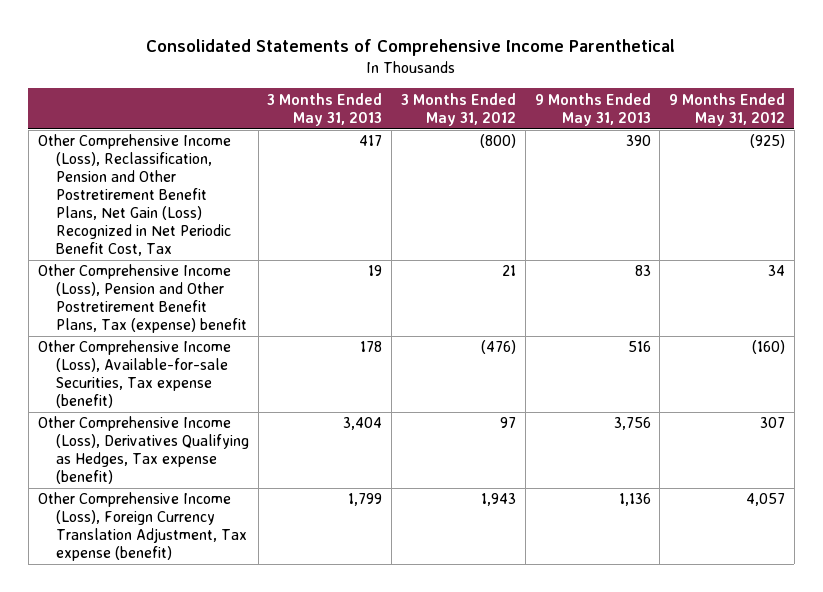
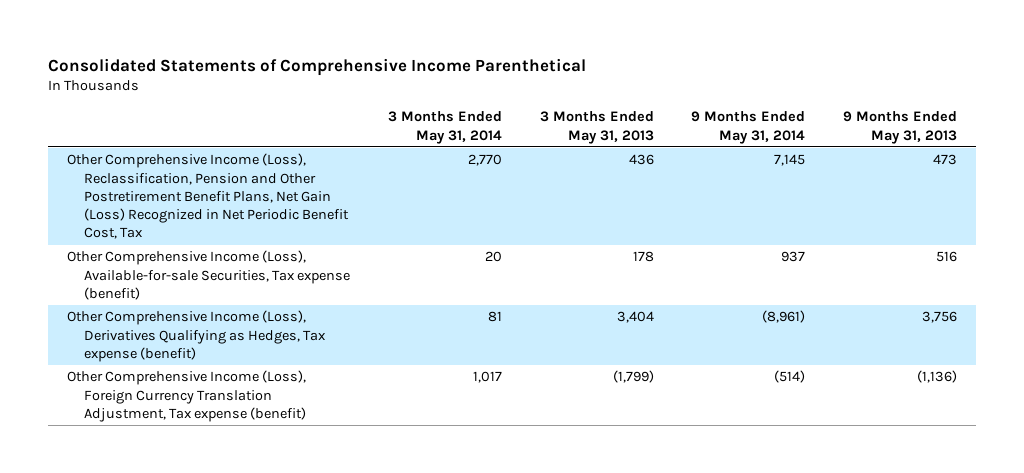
[401,92,517,126] 3 Months Ended May 31, 2012 -> none
[669,92,786,126] 9 Months Ended May 31, 2012 -> none
none -> [387,111,502,144] 3 Months Ended May 31, 2014
none -> [691,111,806,144] 9 Months Ended May 31, 2014
[37,264,247,334] Other Comprehensive Income (Loss), Pension and Other Postretirement Benefit Plans, Tax (expense) benefit -> none
[359,135,383,147] 417 -> [628,154,654,166] 436
[625,135,651,147] 390 -> [932,154,957,166] 473
[348,493,383,507] 1,799 -> [612,370,654,384] (1,799)
[618,493,651,507] 1,136 -> [916,370,957,384] (1,136)

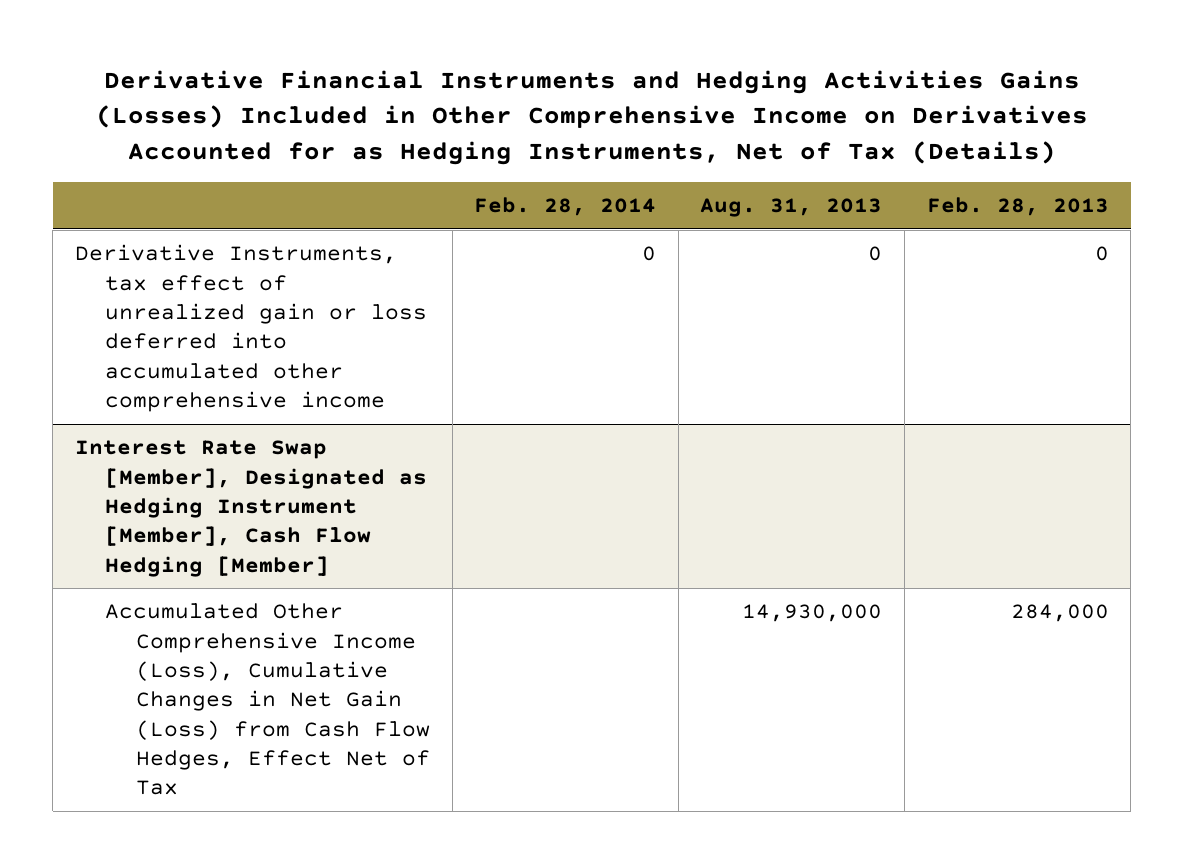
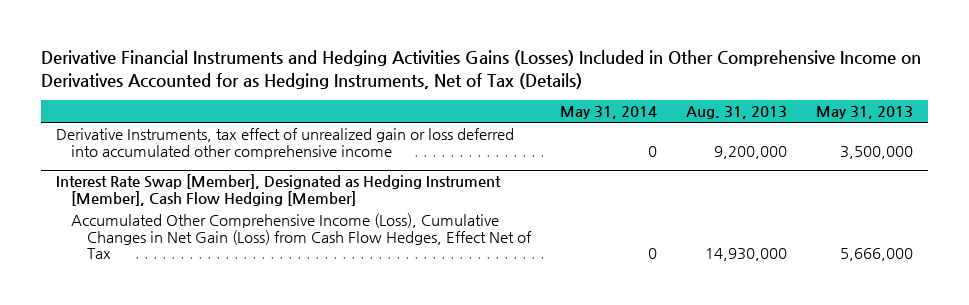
[474,196,657,216] Feb. 28, 2014 -> none
[926,196,1109,216] Feb. 28, 2013 -> none
none -> [559,106,657,120] May 31, 2014
none -> [816,106,914,120] May 31, 2013
[868,246,883,262] 0 -> [713,145,787,159] 9,200,000

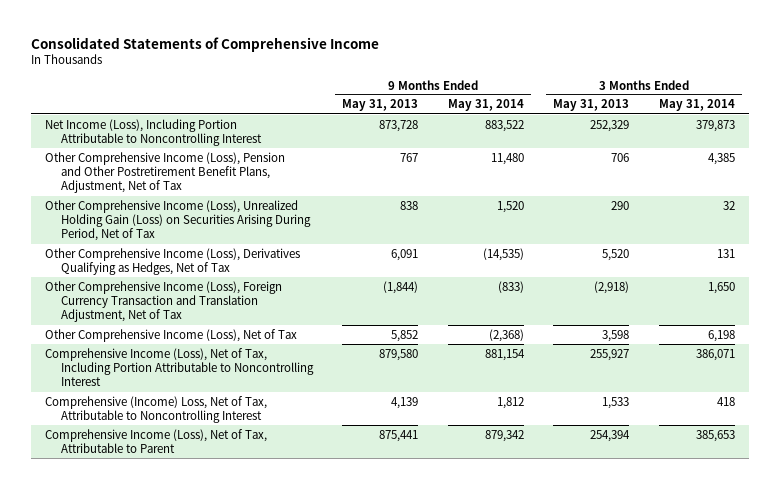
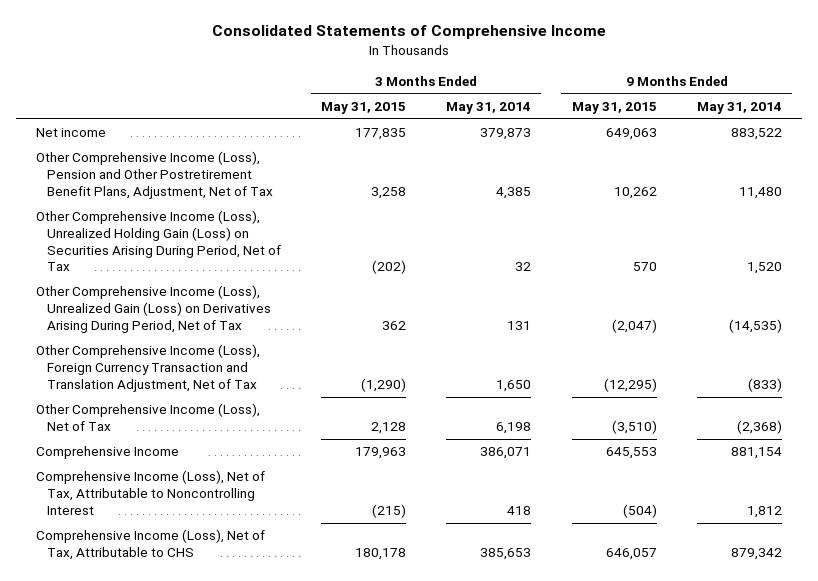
[342,99,419,112] May 31, 2013 -> none
[553,99,630,112] May 31, 2013 -> none
none -> [320,101,406,114] May 31, 2015
none -> [571,101,657,114] May 31, 2015
[45,118,263,147] Net Income (Loss), Including Portion Attributable to Noncontrolling Interest -> [35,128,106,138] Net income
[45,247,301,276] Other Comprehensive Income (Loss), Derivatives Qualifying as Hedges, Net of Tax -> [35,285,271,333] Other Comprehensive Income (Loss), Unrealized Gain (Loss) on Derivatives Arising During Period, Net of Tax
[45,347,315,387] Comprehensive Income (Loss), Net of Tax, Including Portion Attributable to Noncontrolling Interest -> [35,446,179,460] Comprehensive Income
[45,395,268,424] Comprehensive (Income) Loss, Net of Tax, Attributable to Noncontrolling Interest -> [35,470,265,515] Comprehensive Income (Loss), Net of Tax, Attributable to Noncontrolling Interest
[45,428,268,454] Comprehensive Income (Loss), Net of Tax, Attributable to Parent -> [35,529,265,561] Comprehensive Income (Loss), Net of Tax, Attributable to CHS

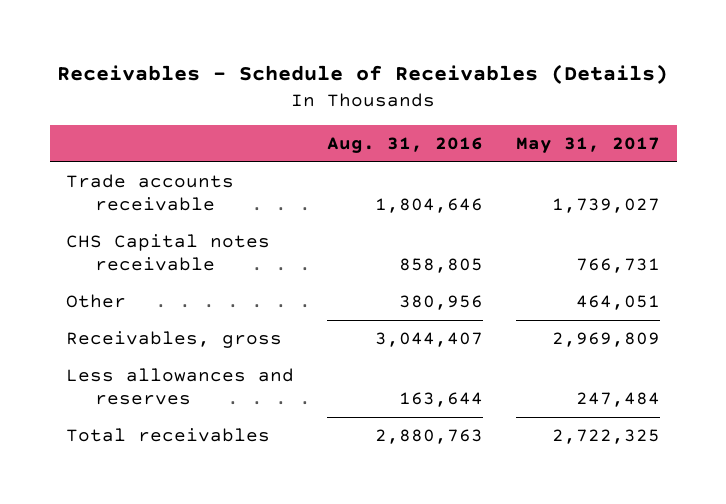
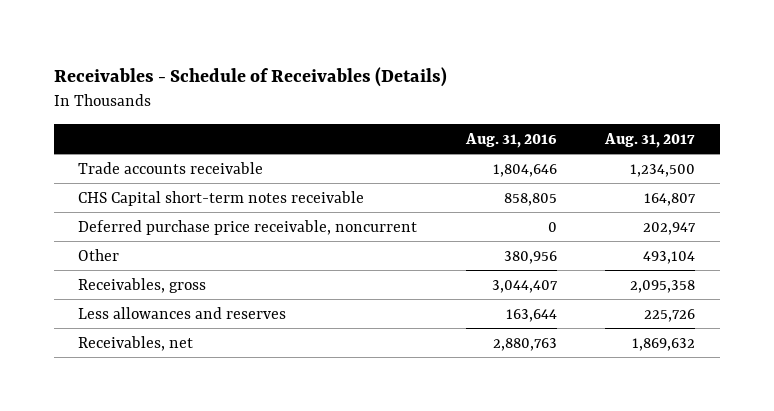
[516,137,661,154] May 31, 2017 -> none
none -> [604,132,696,148] Aug. 31, 2017
[66,234,271,271] CHS Capital notes receivable -> [78,190,365,206] CHS Capital short-term notes receivable
none -> [78,219,418,235] Deferred purchase price receivable, noncurrent
[66,428,271,443] Total receivables -> [78,335,194,351] Receivables, net

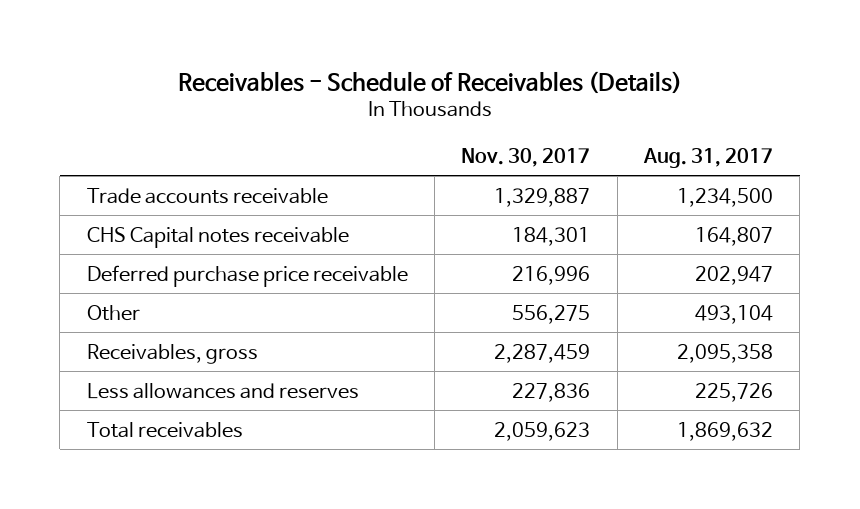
[464,132,557,148] Aug. 31, 2016 -> none
none -> [461,147,591,167] Nov. 30, 2017
[78,190,365,206] CHS Capital short-term notes receivable -> [86,226,349,248] CHS Capital notes receivable
[78,219,418,235] Deferred purchase price receivable, noncurrent -> [86,264,408,287] Deferred purchase price receivable
[78,335,194,351] Receivables, net -> [86,421,243,438] Total receivables

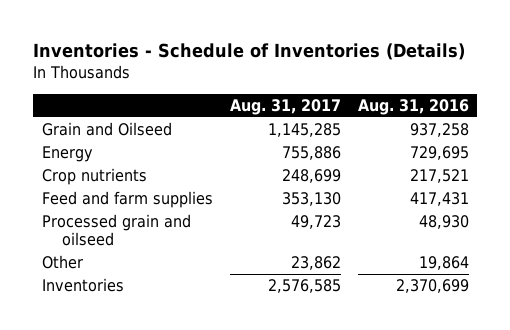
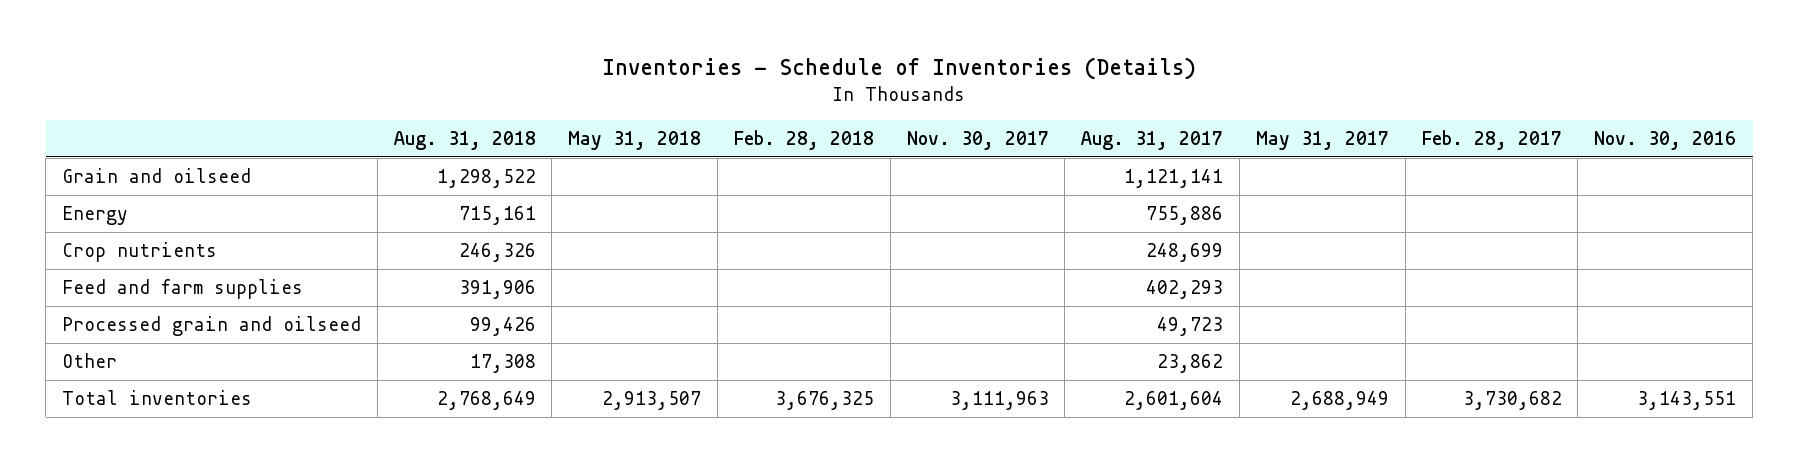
[357,99,469,116] Aug. 31, 2016 -> none
none -> [393,130,536,150] Aug. 31, 2018
none -> [568,130,702,150] May 31, 2018
none -> [733,129,874,150] Feb. 28, 2018
none -> [906,130,1049,150] Nov. 30, 2017
none -> [1255,130,1389,150] May 31, 2017
none -> [1421,129,1562,150] Feb. 28, 2017
none -> [1594,130,1737,150] Nov. 30, 2016
[41,122,172,137] Grain and Oilseed -> [61,168,251,184] Grain and oilseed
[267,123,341,138] 1,145,285 -> [1124,169,1224,189] 1,121,141
[281,192,341,207] 353,130 -> [1146,280,1224,300] 402,293
[41,278,124,293] Inventories -> [61,390,252,406] Total inventories
[267,279,341,294] 2,576,585 -> [1124,391,1224,411] 2,601,604

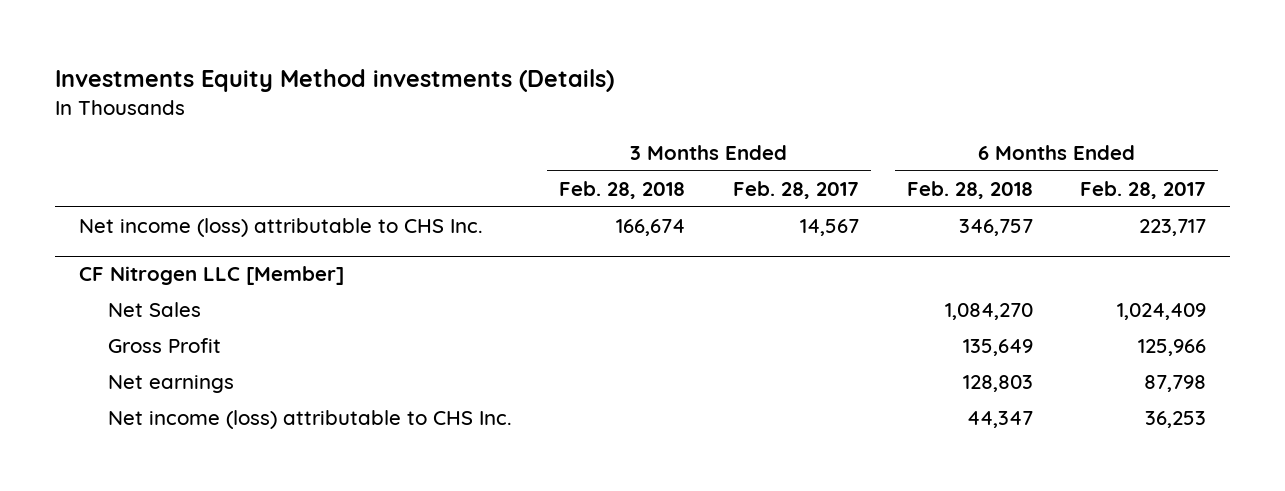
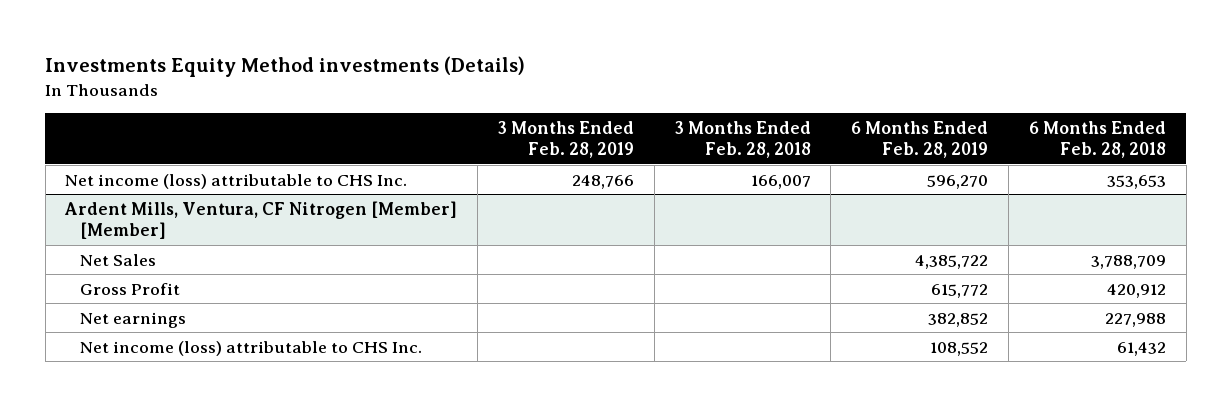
[732,181,859,200] Feb. 28, 2017 -> none
[1080,181,1207,200] Feb. 28, 2017 -> none
none -> [498,120,635,159] 3 Months Ended Feb. 28, 2019
none -> [851,120,989,159] 6 Months Ended Feb. 28, 2019
[78,266,344,286] CF Nitrogen LLC [Member] -> none
[616,219,686,237] 166,674 -> [750,174,811,189] 166,007
[958,219,1033,237] 346,757 -> [1106,174,1166,189] 353,653
none -> [64,200,458,240] Ardent Mills, Ventura, CF Nitrogen [Member] [Member]
[944,303,1033,321] 1,084,270 -> [1090,254,1166,269] 3,788,709
[962,339,1033,357] 135,649 -> [1106,283,1166,298] 420,912
[962,375,1033,393] 128,803 -> [1104,312,1166,327] 227,988
[966,411,1033,429] 44,347 -> [1116,341,1166,356] 61,432

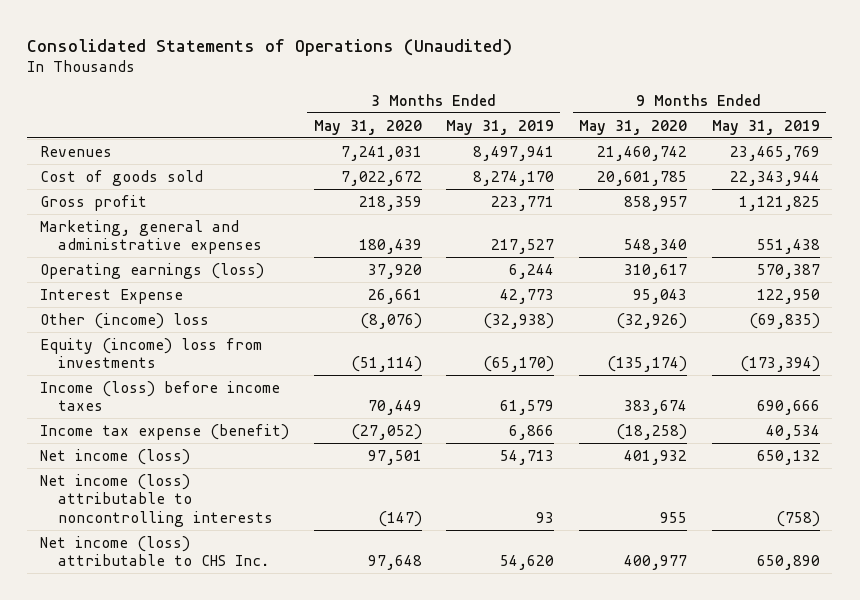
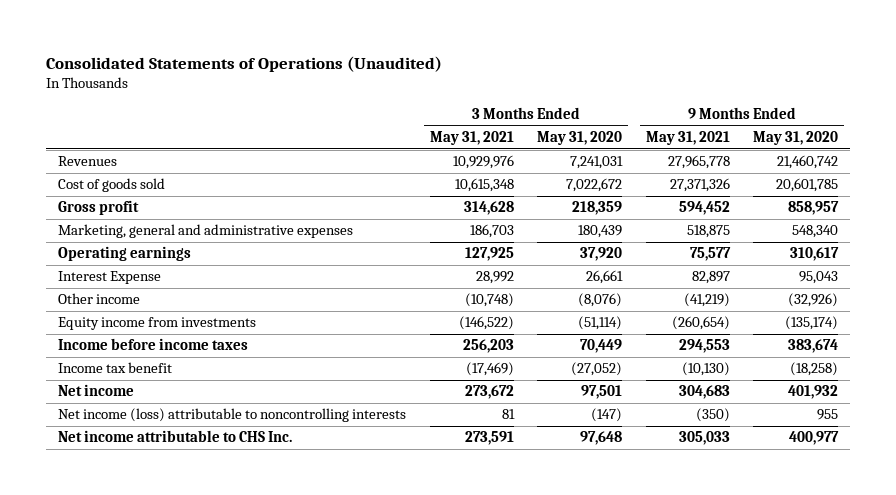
[446,119,555,135] May 31, 2019 -> none
[711,119,820,135] May 31, 2019 -> none
none -> [429,131,514,146] May 31, 2021
none -> [645,131,730,146] May 31, 2021
[39,262,264,279] Operating earnings (loss) -> [57,246,191,262] Operating earnings
[39,312,209,329] Other (income) loss -> [57,293,140,305] Other income
[39,337,262,369] Equity (income) loss from investments -> [57,317,256,331] Equity income from investments
[39,380,280,412] Income (loss) before income taxes -> [57,338,248,351] Income before income taxes
[39,423,289,440] Income tax expense (benefit) -> [57,362,172,374] Income tax benefit
[39,448,190,465] Net income (loss) -> [57,384,134,397] Net income
[39,535,269,567] Net income (loss) attributable to CHS Inc. -> [57,430,292,443] Net income attributable to CHS Inc.

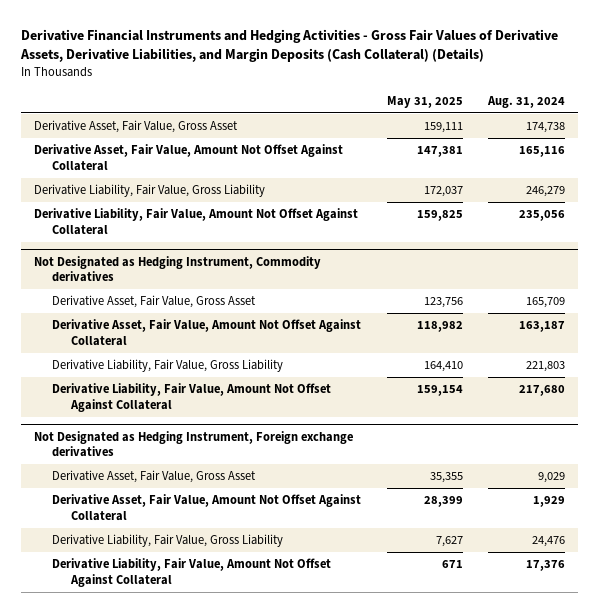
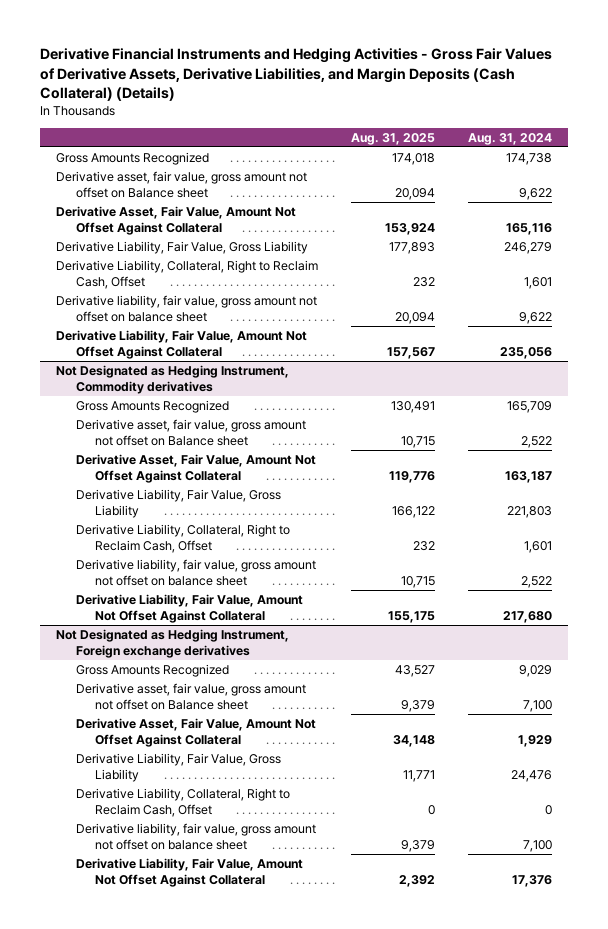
[386,95,463,108] May 31, 2025 -> none
none -> [350,132,435,145] Aug. 31, 2025
[33,120,238,134] Derivative Asset, Fair Value, Gross Asset -> [56,151,210,165] Gross Amounts Recognized
none -> [56,170,308,198] Derivative asset, fair value, gross amount not offset on Balance sheet
none -> [56,259,319,289] Derivative Liability, Collateral, Right to Reclaim Cash, Offset
none -> [56,294,318,322] Derivative liability, fair value, gross amount not offset on balance sheet
[52,295,257,309] Derivative Asset, Fair Value, Gross Asset -> [75,399,229,413] Gross Amounts Recognized
none -> [75,418,306,446] Derivative asset, fair value, gross amount not offset on Balance sheet
none -> [75,523,290,553] Derivative Liability, Collateral, Right to Reclaim Cash, Offset
none -> [75,558,316,586] Derivative liability, fair value, gross amount not offset on balance sheet
[52,470,257,484] Derivative Asset, Fair Value, Gross Asset -> [75,663,229,677] Gross Amounts Recognized
none -> [75,682,306,710] Derivative asset, fair value, gross amount not offset on Balance sheet
none -> [75,787,290,817] Derivative Liability, Collateral, Right to Reclaim Cash, Offset
none -> [75,822,316,850] Derivative liability, fair value, gross amount not offset on balance sheet

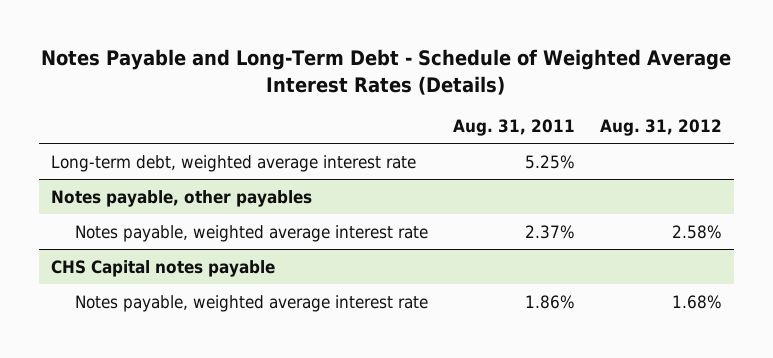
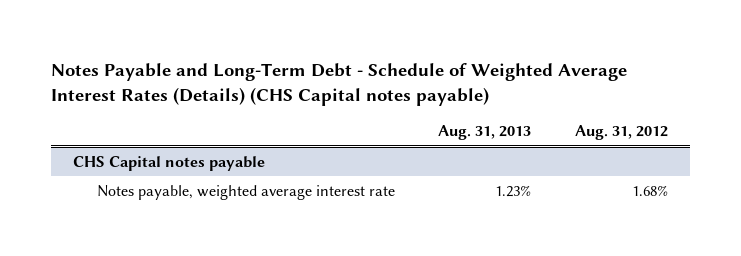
[41,49,732,95] Notes Payable and Long-Term Debt - Schedule of Weighted Average Interest Rates (Details) -> [50,62,627,106] Notes Payable and Long-Term Debt - Schedule of Weighted Average Interest Rates (Details) (CHS Capital notes payable)
[452,119,575,137] Aug. 31, 2011 -> none
none -> [438,125,532,141] Aug. 31, 2013
[51,154,417,172] Long-term debt, weighted average interest rate -> none
[51,189,313,207] Notes payable, other payables -> none
[75,224,429,242] Notes payable, weighted average interest rate -> none

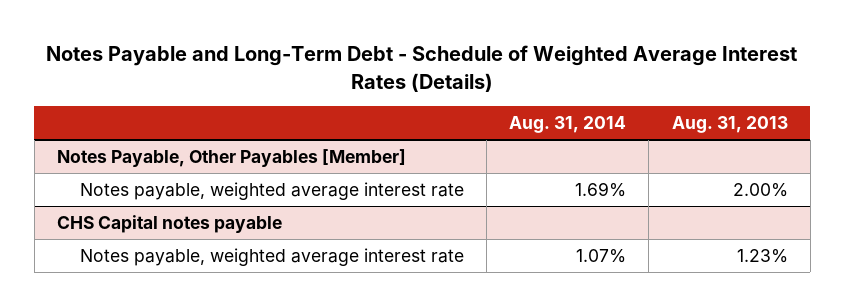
[50,62,627,106] Notes Payable and Long-Term Debt - Schedule of Weighted Average Interest Rates (Details) (CHS Capital notes payable) -> [46,45,798,92] Notes Payable and Long-Term Debt - Schedule of Weighted Average Interest Rates (Details)
[574,125,668,141] Aug. 31, 2012 -> none
none -> [509,116,627,134] Aug. 31, 2014
none -> [56,149,406,168] Notes Payable, Other Payables [Member]
none -> [79,182,464,201] Notes payable, weighted average interest rate

